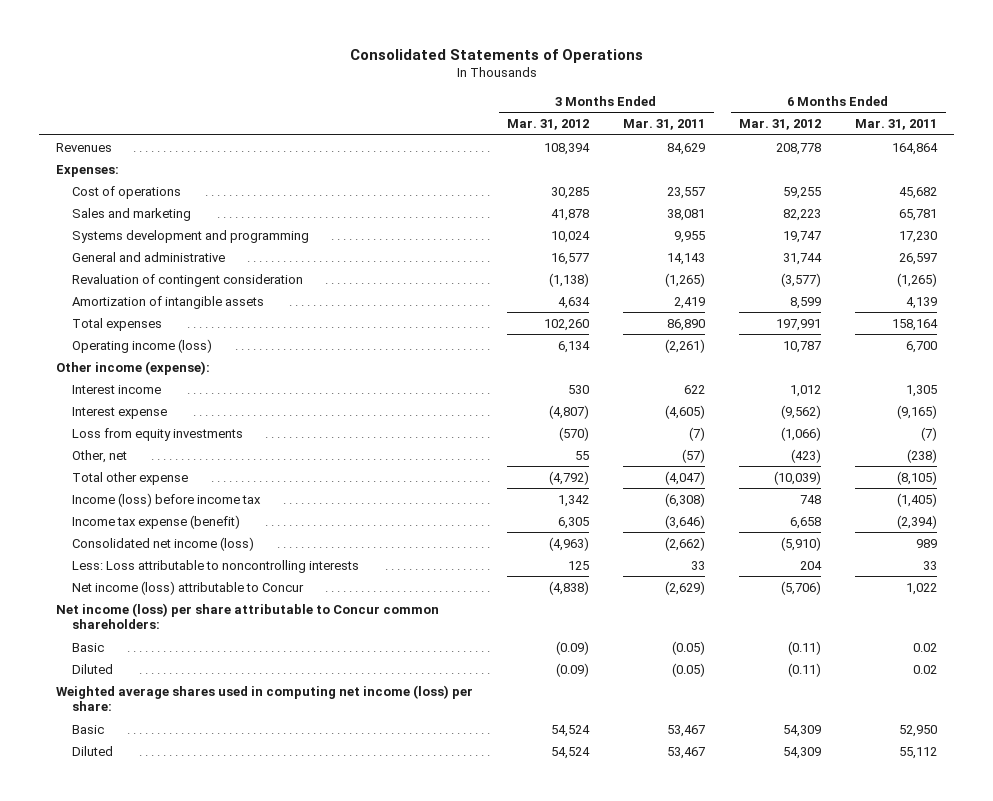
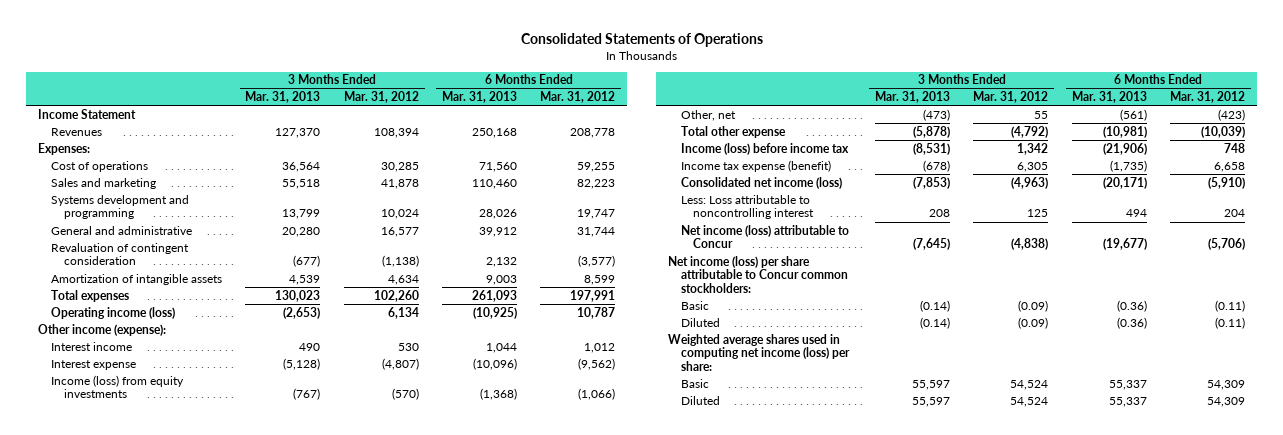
[623,119,706,131] Mar. 31, 2011 -> none
[855,119,938,131] Mar. 31, 2011 -> none
none -> [245,91,321,104] Mar. 31, 2013
none -> [442,91,518,104] Mar. 31, 2013
none -> [38,108,137,119] Income Statement
[72,427,244,441] Loss from equity investments -> [51,374,185,399] Income (loss) from equity investments
[72,559,360,573] Less: Loss attributable to noncontrolling interests -> [680,194,815,220] Less: Loss attributable to noncontrolling interest
[56,602,440,630] Net income (loss) per share attributable to Concur common shareholders: -> [667,255,848,294] Net income (loss) per share attributable to Concur common stockholders:

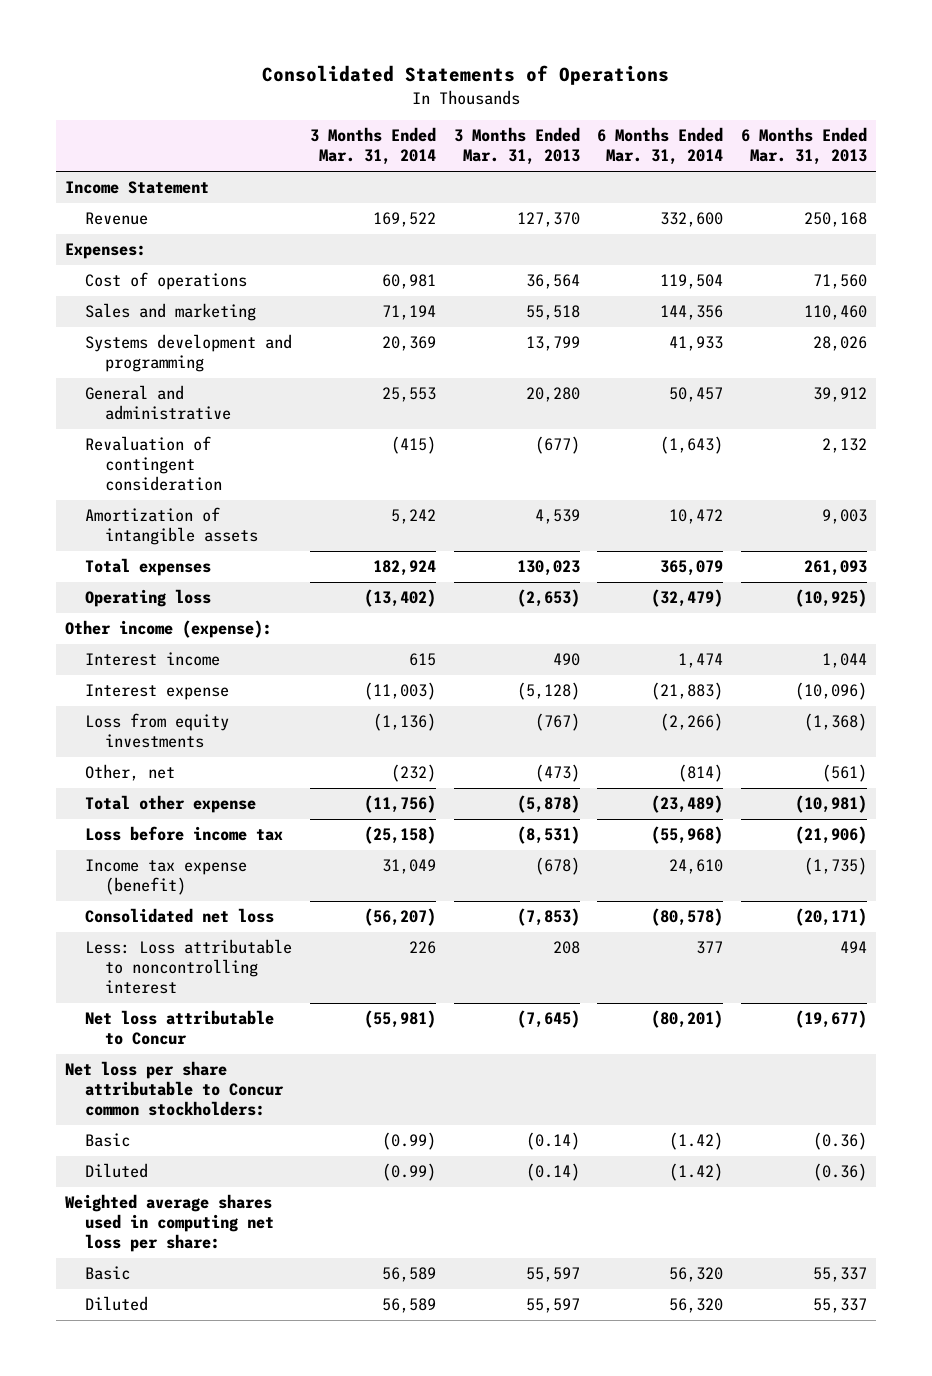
[343,91,419,104] Mar. 31, 2012 -> none
[540,91,616,104] Mar. 31, 2012 -> none
none -> [309,127,436,166] 3 Months Ended Mar. 31, 2014
none -> [597,127,724,166] 6 Months Ended Mar. 31, 2014
[51,127,103,136] Revenues -> [84,212,148,226] Revenue
[51,306,176,319] Operating income (loss) -> [84,589,211,608] Operating loss
[51,374,185,399] Income (loss) from equity investments -> [84,713,229,749] Loss from equity investments
[680,142,849,155] Income (loss) before income tax -> [84,826,283,842] Loss before income tax
[680,176,842,189] Consolidated net income (loss) -> [84,908,274,924] Consolidated net loss
[680,224,849,249] Net income (loss) attributable to Concur -> [84,1010,274,1046] Net loss attributable to Concur
[667,255,848,294] Net income (loss) per share attributable to Concur common stockholders: -> [64,1061,284,1117] Net loss per share attributable to Concur common stockholders:
[667,333,850,372] Weighted average shares used in computing net income (loss) per share: -> [64,1194,274,1253] Weighted average shares used in computing net loss per share:

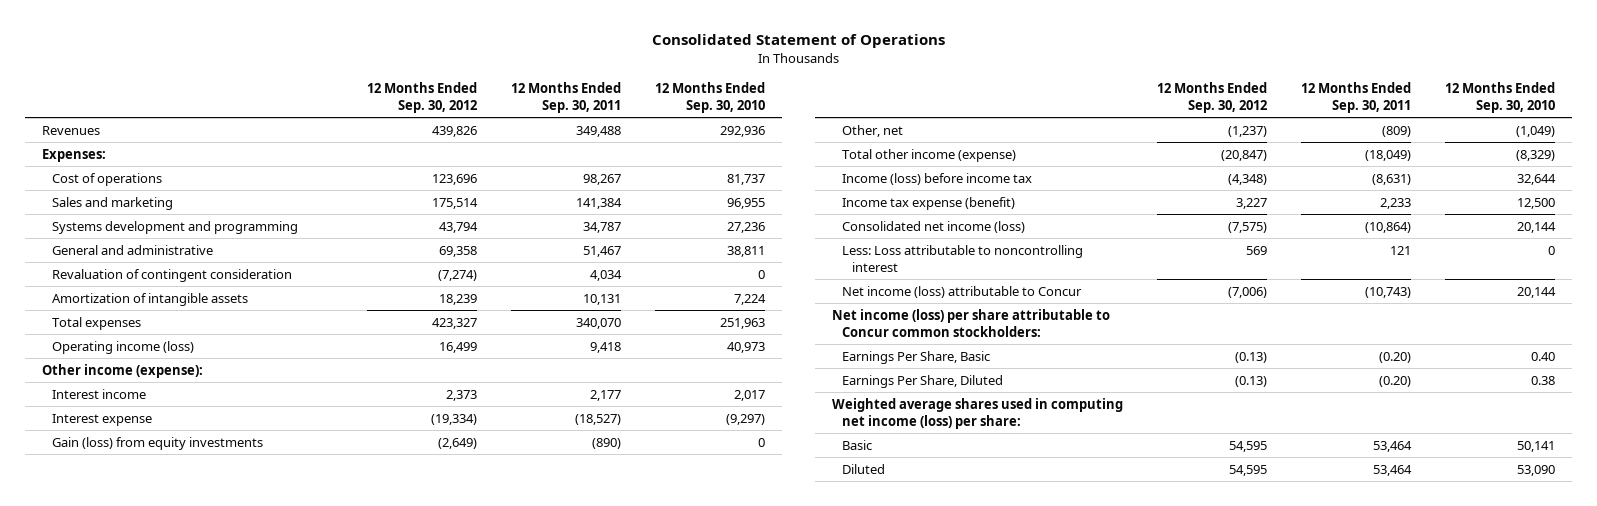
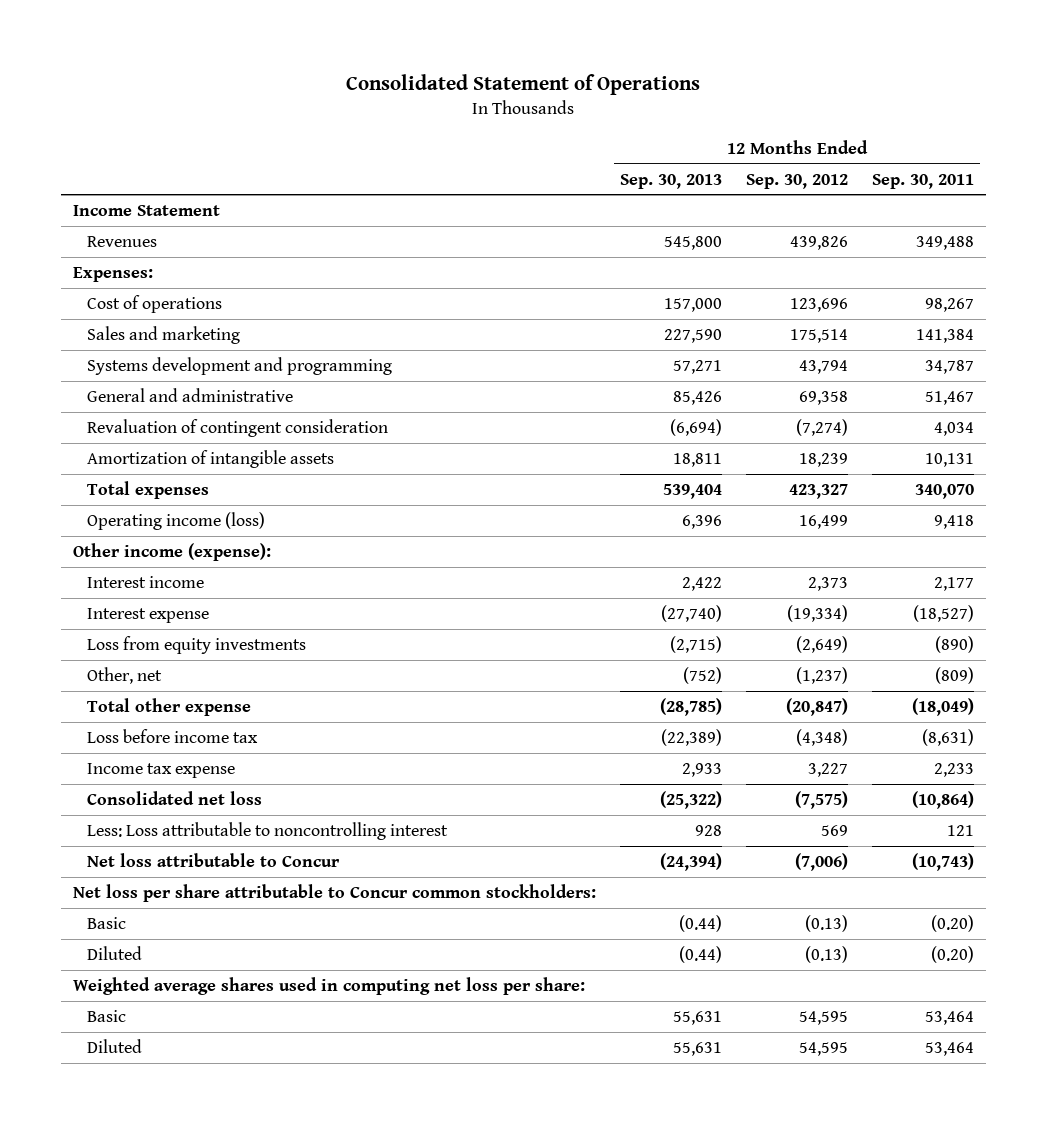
[655,81,766,113] 12 Months Ended Sep. 30, 2010 -> none
none -> [620,173,723,189] Sep. 30, 2013
none -> [73,205,221,217] Income Statement
[51,436,263,450] Gain (loss) from equity investments -> [86,636,306,655] Loss from equity investments
[842,148,1017,162] Total other income (expense) -> [86,698,251,717] Total other expense
[842,172,1033,185] Income (loss) before income tax -> [86,729,258,744] Loss before income tax
[842,196,1016,210] Income tax expense (benefit) -> [86,763,235,779] Income tax expense
[842,220,1026,233] Consolidated net income (loss) -> [86,791,262,806] Consolidated net loss
[842,285,1083,298] Net income (loss) attributable to Concur -> [86,853,340,868] Net loss attributable to Concur
[832,308,1111,337] Net income (loss) per share attributable to Concur common stockholders: -> [73,884,597,903] Net loss per share attributable to Concur common stockholders:
[842,350,991,364] Earnings Per Share, Basic -> [86,917,126,930] Basic
[842,374,1004,388] Earnings Per Share, Diluted -> [86,946,142,961] Diluted
[832,397,1124,429] Weighted average shares used in computing net income (loss) per share: -> [73,977,586,996] Weighted average shares used in computing net loss per share:

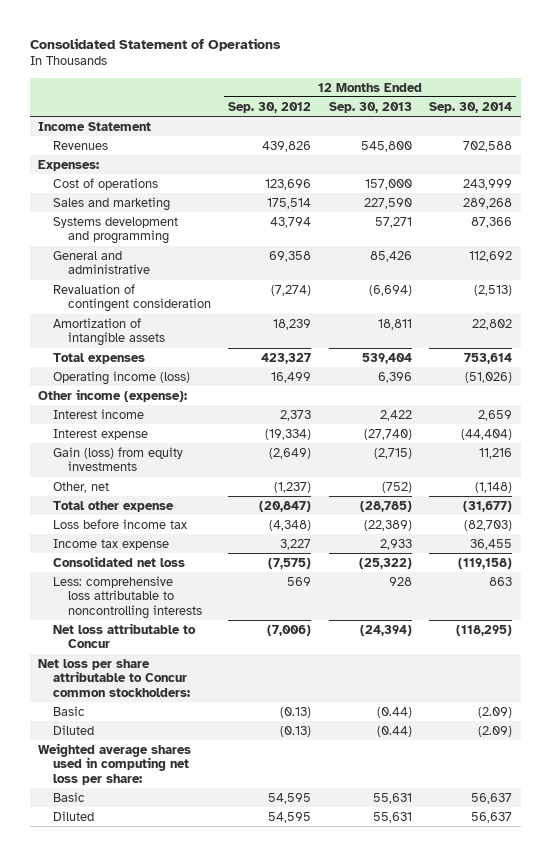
[871,173,974,189] Sep. 30, 2011 -> none
none -> [428,101,512,113] Sep. 30, 2014
[86,636,306,655] Loss from equity investments -> [52,446,183,472] Gain (loss) from equity investments
[86,822,448,841] Less: Loss attributable to noncontrolling interest -> [52,575,202,619] Less: comprehensive loss attributable to noncontrolling interests

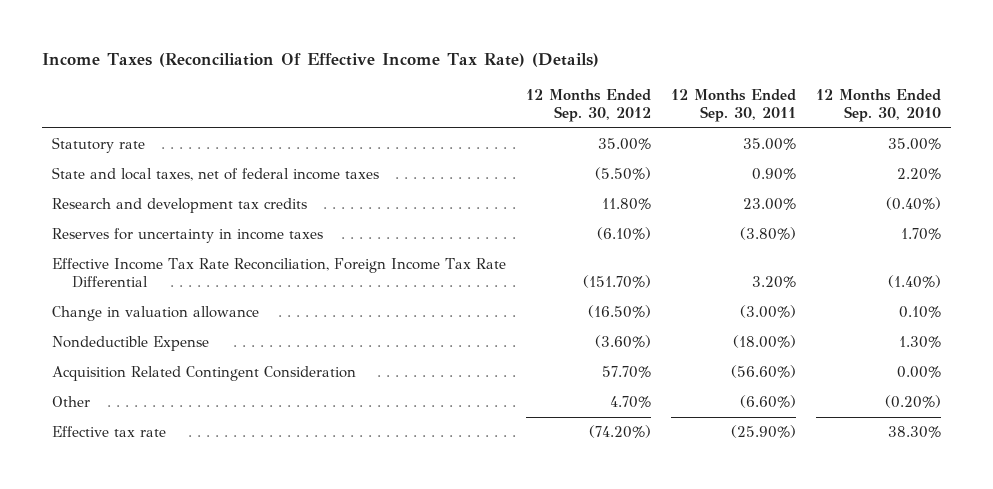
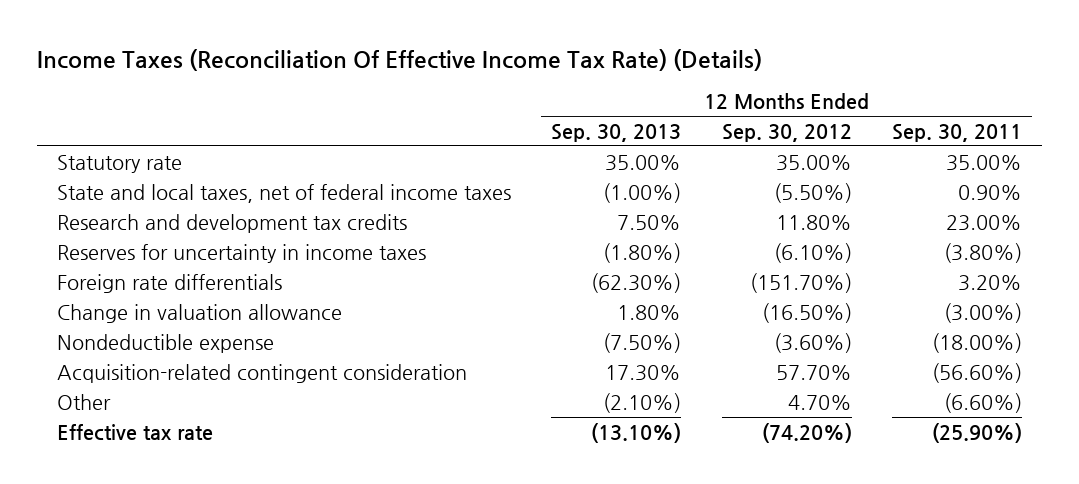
[816,88,942,122] 12 Months Ended Sep. 30, 2010 -> none
none -> [551,123,682,142] Sep. 30, 2013
[51,257,506,289] Effective Income Tax Rate Reconciliation, Foreign Income Tax Rate Differential -> [57,273,283,293] Foreign rate differentials
[51,335,209,351] Nondeductible Expense -> [57,333,275,353] Nondeductible expense
[51,365,356,381] Acquisition Related Contingent Consideration -> [57,363,468,383] Acquisition-related contingent consideration

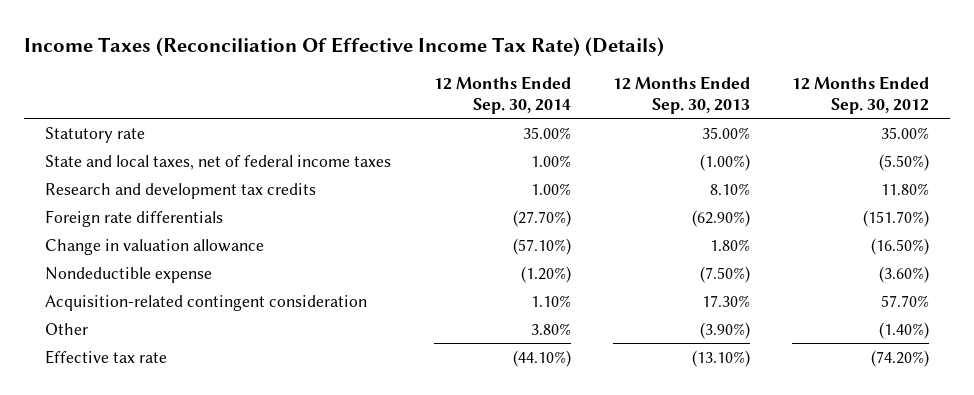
[892,123,1023,142] Sep. 30, 2011 -> none
none -> [433,76,571,115] 12 Months Ended Sep. 30, 2014
[57,243,427,263] Reserves for uncertainty in income taxes -> none
[617,214,682,230] 7.50% -> [709,182,750,195] 8.10%
[591,272,682,293] (62.30%) -> [691,209,750,227] (62.90%)
[603,392,682,413] (2.10%) -> [699,321,750,339] (3.90%)
[787,394,852,410] 4.70% -> [879,321,930,339] (1.40%)

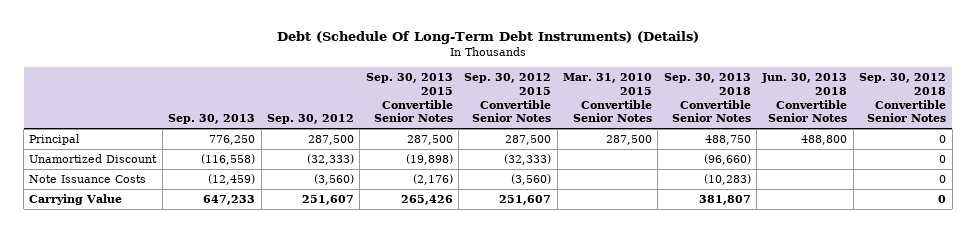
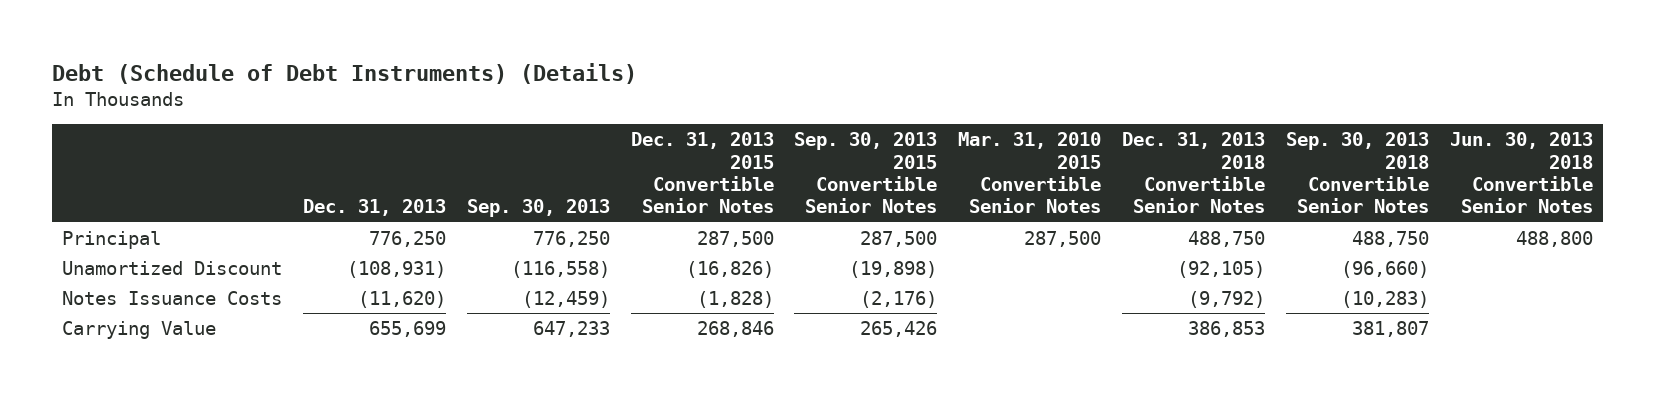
[276,30,699,44] Debt (Schedule Of Long-Term Debt Instruments) (Details) -> [51,62,637,84] Debt (Schedule of Debt Instruments) (Details)
[266,114,354,125] Sep. 30, 2012 -> none
[464,72,552,123] Sep. 30, 2012 2015 Convertible Senior Notes -> none
[859,72,947,123] Sep. 30, 2012 2018 Convertible Senior Notes -> none
none -> [302,199,446,217] Dec. 31, 2013
none -> [630,132,774,214] Dec. 31, 2013 2015 Convertible Senior Notes
none -> [1121,132,1265,214] Dec. 31, 2013 2018 Convertible Senior Notes
[29,175,147,184] Note Issuance Costs -> [62,291,283,306] Notes Issuance Costs

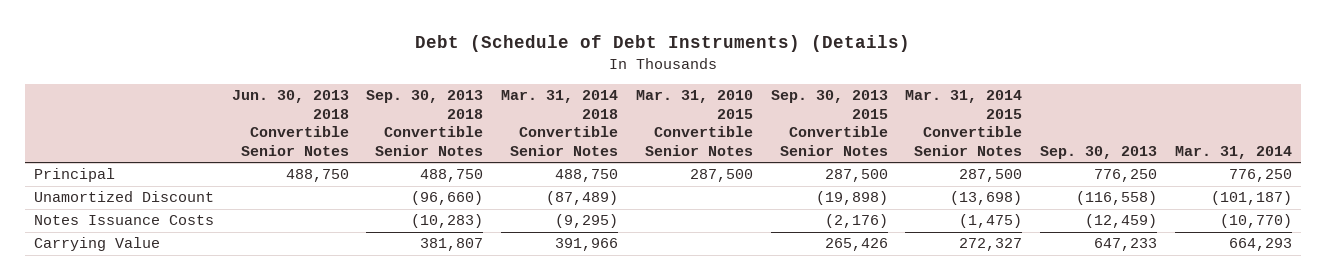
[302,199,446,217] Dec. 31, 2013 -> none
[630,132,774,214] Dec. 31, 2013 2015 Convertible Senior Notes -> none
[1121,132,1265,214] Dec. 31, 2013 2018 Convertible Senior Notes -> none
none -> [501,89,619,157] Mar. 31, 2014 2018 Convertible Senior Notes
none -> [905,89,1023,157] Mar. 31, 2014 2015 Convertible Senior Notes
none -> [1175,146,1293,160] Mar. 31, 2014
[1515,231,1593,248] 488,800 -> [285,169,349,183] 488,750

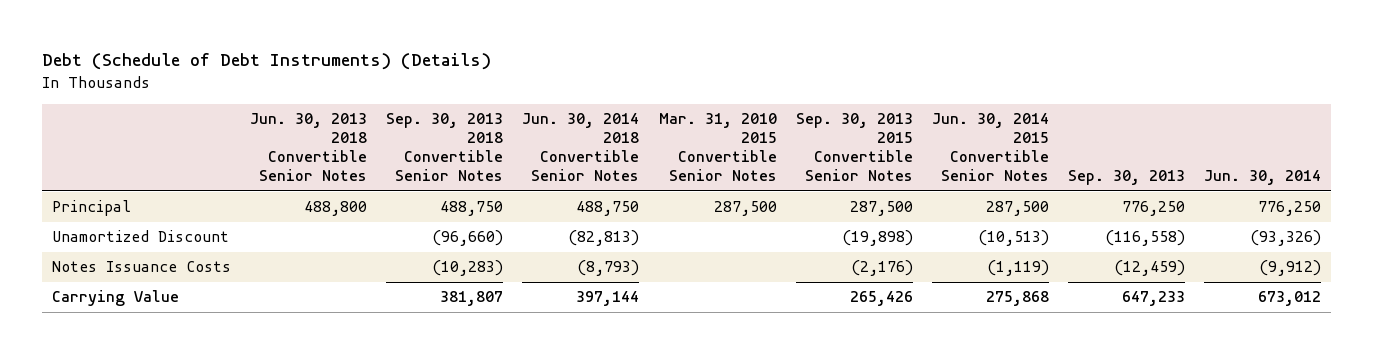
[501,89,619,157] Mar. 31, 2014 2018 Convertible Senior Notes -> none
[905,89,1023,157] Mar. 31, 2014 2015 Convertible Senior Notes -> none
[1175,146,1293,160] Mar. 31, 2014 -> none
none -> [522,113,640,182] Jun. 30, 2014 2018 Convertible Senior Notes
none -> [931,113,1049,182] Jun. 30, 2014 2015 Convertible Senior Notes
none -> [1204,170,1322,186] Jun. 30, 2014
[285,169,349,183] 488,750 -> [303,201,367,217] 488,800

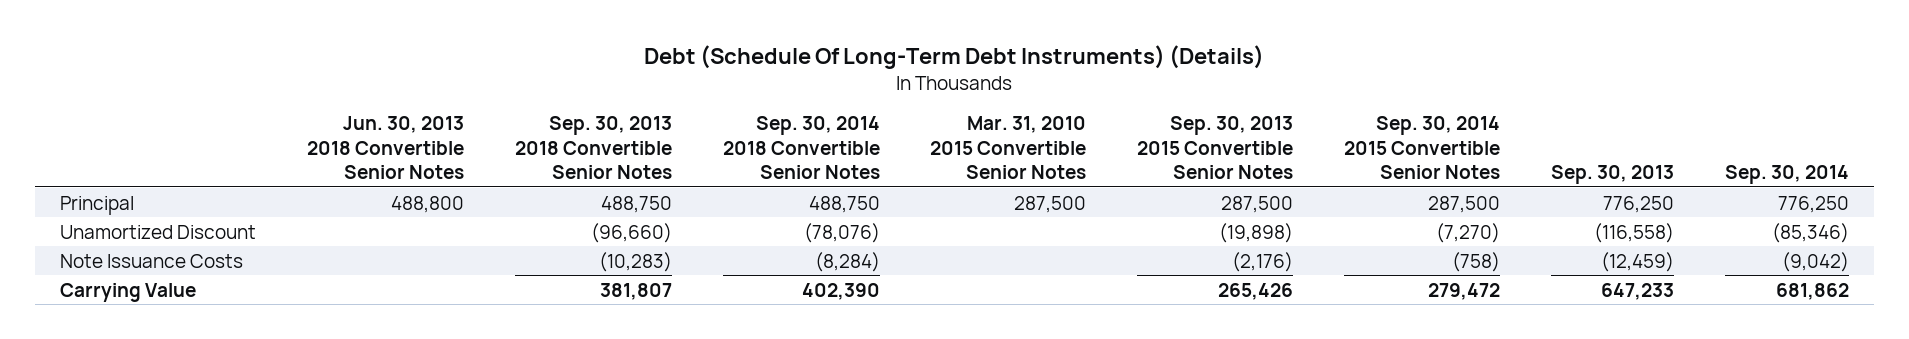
[41,53,491,71] Debt (Schedule of Debt Instruments) (Details) -> [644,45,1265,70] Debt (Schedule Of Long-Term Debt Instruments) (Details)
[522,113,640,182] Jun. 30, 2014 2018 Convertible Senior Notes -> none
[931,113,1049,182] Jun. 30, 2014 2015 Convertible Senior Notes -> none
[1204,170,1322,186] Jun. 30, 2014 -> none
none -> [722,116,880,179] Sep. 30, 2014 2018 Convertible Senior Notes
none -> [1343,116,1500,179] Sep. 30, 2014 2015 Convertible Senior Notes
none -> [1724,164,1849,184] Sep. 30, 2014
[51,261,231,273] Notes Issuance Costs -> [60,253,244,268] Note Issuance Costs

